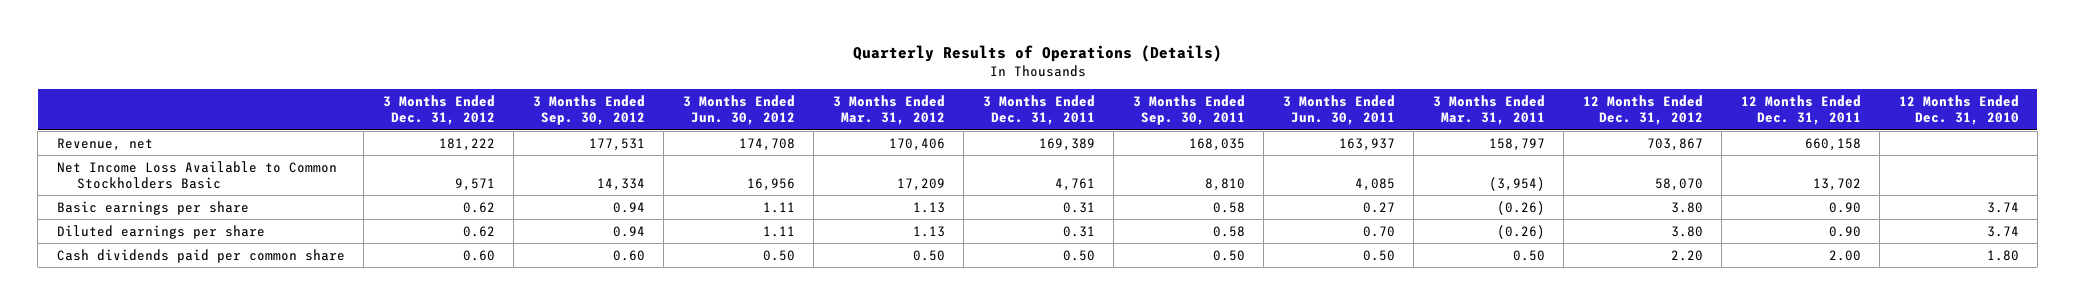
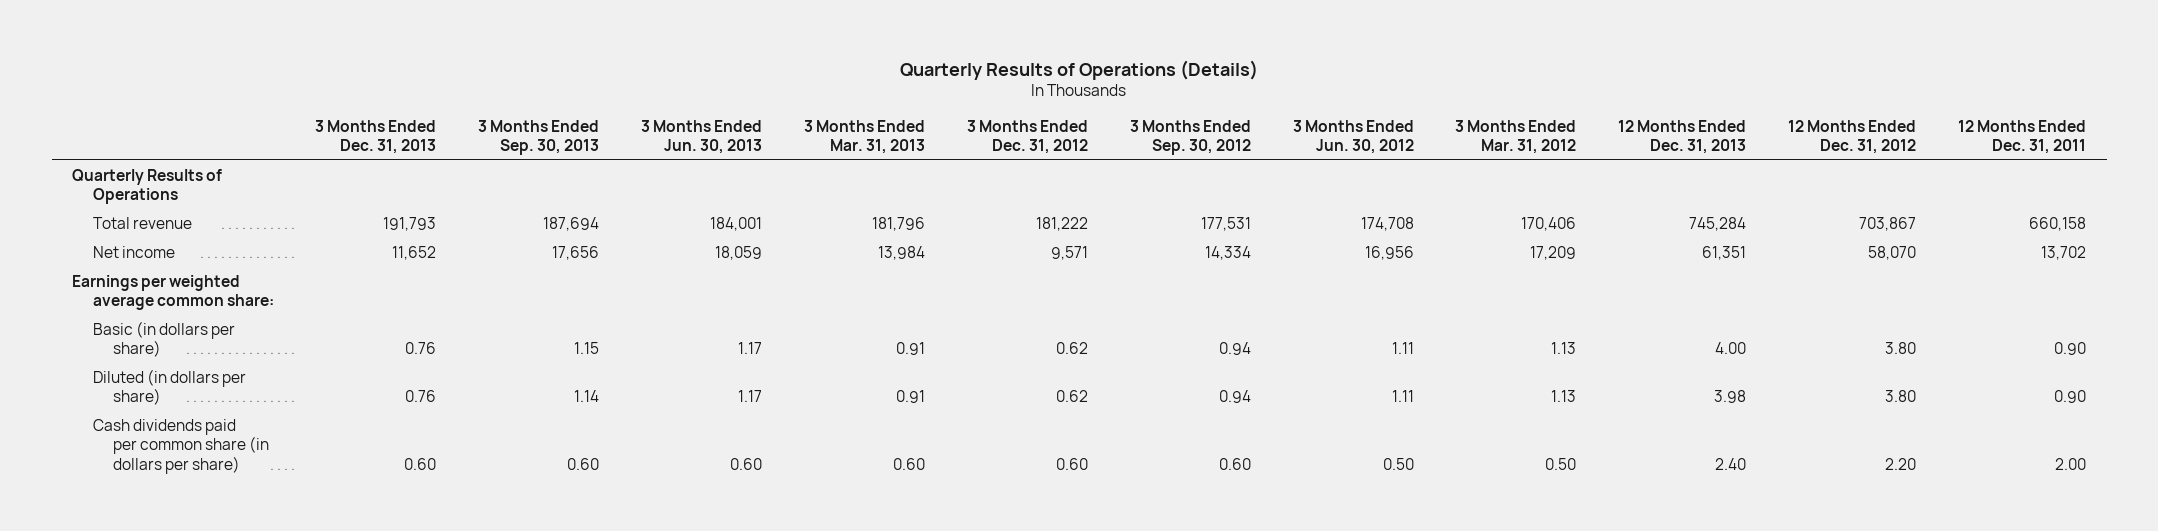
[982,95,1095,126] 3 Months Ended Dec. 31, 2011 -> none
[1132,95,1245,126] 3 Months Ended Sep. 30, 2011 -> none
[1282,95,1395,126] 3 Months Ended Jun. 30, 2011 -> none
[1432,95,1545,126] 3 Months Ended Mar. 31, 2011 -> none
[1898,95,2019,126] 12 Months Ended Dec. 31, 2010 -> none
none -> [315,119,437,155] 3 Months Ended Dec. 31, 2013
none -> [478,119,600,156] 3 Months Ended Sep. 30, 2013
none -> [641,119,763,155] 3 Months Ended Jun. 30, 2013
none -> [803,119,925,155] 3 Months Ended Mar. 31, 2013
none -> [1618,119,1747,155] 12 Months Ended Dec. 31, 2013
none -> [72,168,223,205] Quarterly Results of Operations
[56,137,153,151] Revenue, net -> [92,216,192,229] Total revenue
[56,160,337,189] Net Income Loss Available to Common Stockholders Basic -> [92,245,175,258] Net income
none -> [72,274,274,311] Earnings per weighted average common share:
[56,200,249,215] Basic earnings per share -> [92,320,235,358] Basic (in dollars per share)
[56,224,265,239] Diluted earnings per share -> [92,368,246,406] Diluted (in dollars per share)
[56,248,345,263] Cash dividends paid per common share -> [92,418,269,474] Cash dividends paid per common share (in dollars per share)

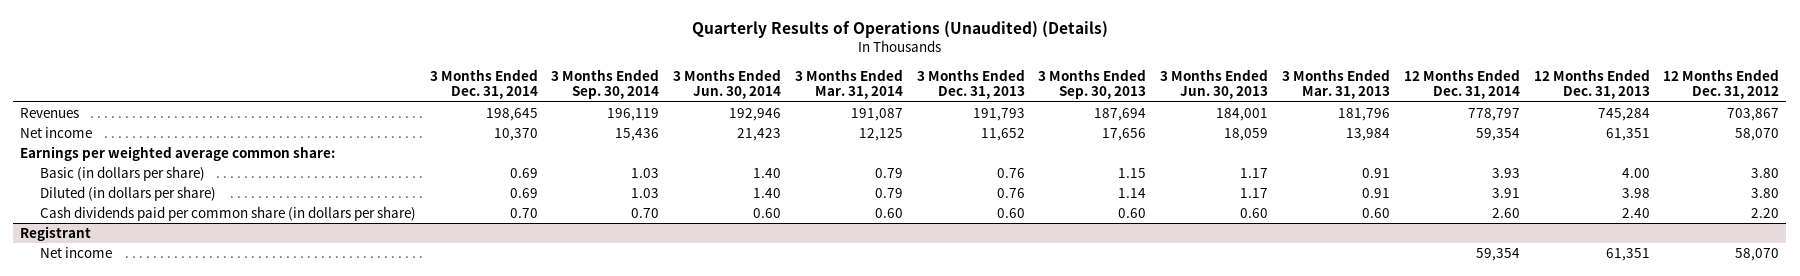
[900,59,1259,80] Quarterly Results of Operations (Details) -> [691,21,1108,39] Quarterly Results of Operations (Unaudited) (Details)
[966,119,1088,155] 3 Months Ended Dec. 31, 2012 -> none
[1129,119,1251,156] 3 Months Ended Sep. 30, 2012 -> none
[1292,119,1414,155] 3 Months Ended Jun. 30, 2012 -> none
[1455,119,1577,155] 3 Months Ended Mar. 31, 2012 -> none
[1957,119,2086,155] 12 Months Ended Dec. 31, 2011 -> none
none -> [429,68,538,100] 3 Months Ended Dec. 31, 2014
none -> [551,68,660,100] 3 Months Ended Sep. 30, 2014
none -> [673,68,782,100] 3 Months Ended Jun. 30, 2014
none -> [794,68,903,100] 3 Months Ended Mar. 31, 2014
none -> [1403,68,1520,100] 12 Months Ended Dec. 31, 2014
[72,168,223,205] Quarterly Results of Operations -> none
[92,216,192,229] Total revenue -> [20,108,80,119] Revenues
none -> [20,226,92,242] Registrant
none -> [39,247,112,259] Net income

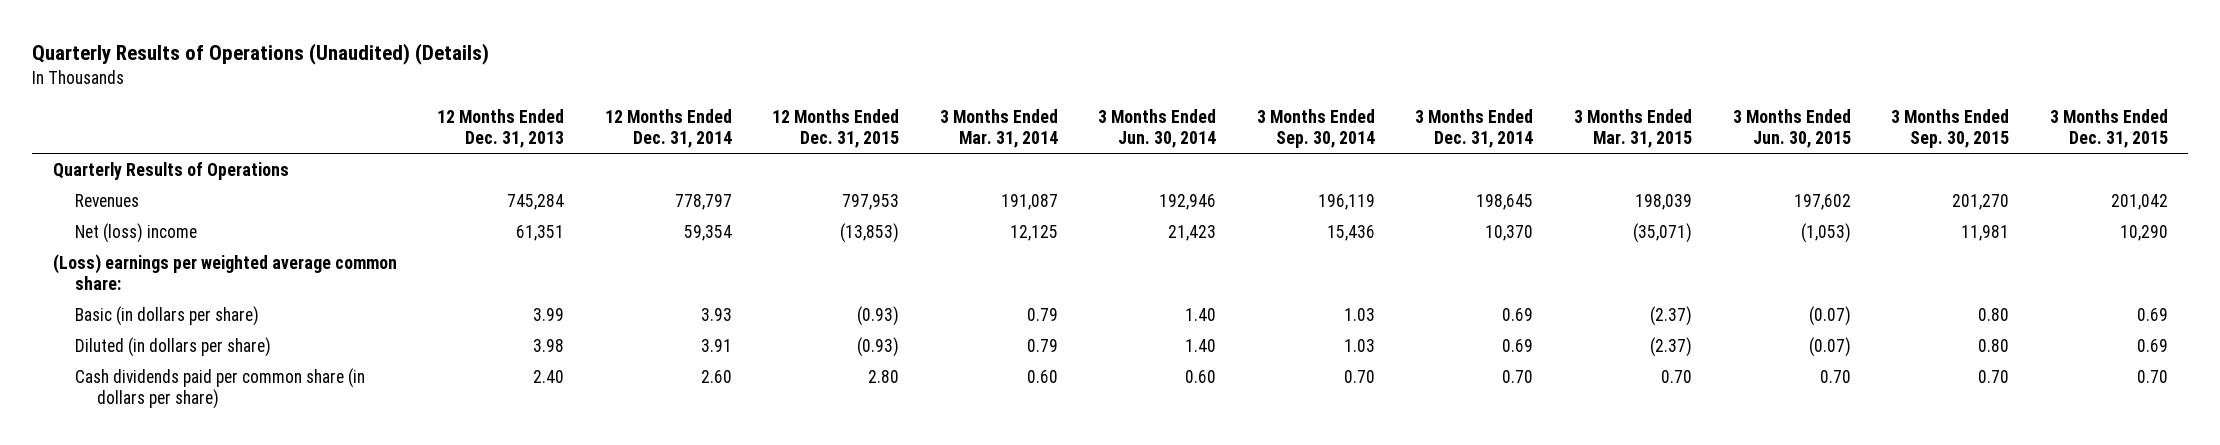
[916,68,1025,100] 3 Months Ended Dec. 31, 2013 -> none
[1038,68,1147,100] 3 Months Ended Sep. 30, 2013 -> none
[1160,68,1269,100] 3 Months Ended Jun. 30, 2013 -> none
[1281,68,1390,100] 3 Months Ended Mar. 31, 2013 -> none
[1663,68,1780,100] 12 Months Ended Dec. 31, 2012 -> none
none -> [772,109,900,149] 12 Months Ended Dec. 31, 2015
none -> [1573,109,1692,149] 3 Months Ended Mar. 31, 2015
none -> [1732,109,1851,149] 3 Months Ended Jun. 30, 2015
none -> [1891,109,2010,149] 3 Months Ended Sep. 30, 2015
none -> [2049,109,2168,149] 3 Months Ended Dec. 31, 2015
none -> [52,161,289,180] Quarterly Results of Operations
[20,127,93,139] Net income -> [74,222,197,243] Net (loss) income
[20,146,336,162] Earnings per weighted average common share: -> [52,253,397,290] (Loss) earnings per weighted average common share:
[1621,168,1650,179] 4.00 -> [533,307,565,321] 3.99
[20,226,92,242] Registrant -> none
[39,247,112,259] Net income -> none

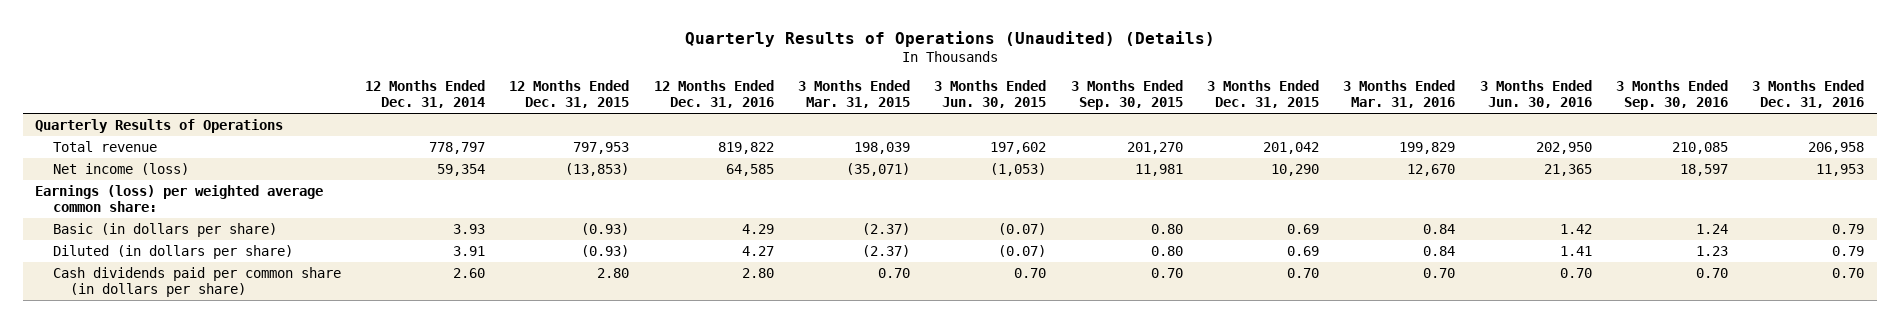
[437,109,565,149] 12 Months Ended Dec. 31, 2013 -> none
[939,109,1058,149] 3 Months Ended Mar. 31, 2014 -> none
[1098,109,1217,149] 3 Months Ended Jun. 30, 2014 -> none
[1256,109,1375,149] 3 Months Ended Sep. 30, 2014 -> none
[1415,109,1534,149] 3 Months Ended Dec. 31, 2014 -> none
none -> [653,80,774,109] 12 Months Ended Dec. 31, 2016
none -> [1343,80,1456,109] 3 Months Ended Mar. 31, 2016
none -> [1479,80,1592,109] 3 Months Ended Jun. 30, 2016
none -> [1616,80,1729,111] 3 Months Ended Sep. 30, 2016
none -> [1752,80,1865,109] 3 Months Ended Dec. 31, 2016
[74,193,139,207] Revenues -> [52,140,157,152] Total revenue
[74,222,197,243] Net (loss) income -> [52,162,189,175] Net income (loss)
[52,253,397,290] (Loss) earnings per weighted average common share: -> [35,184,324,212] Earnings (loss) per weighted average common share:

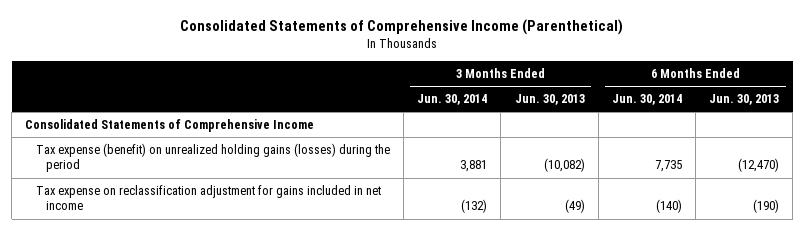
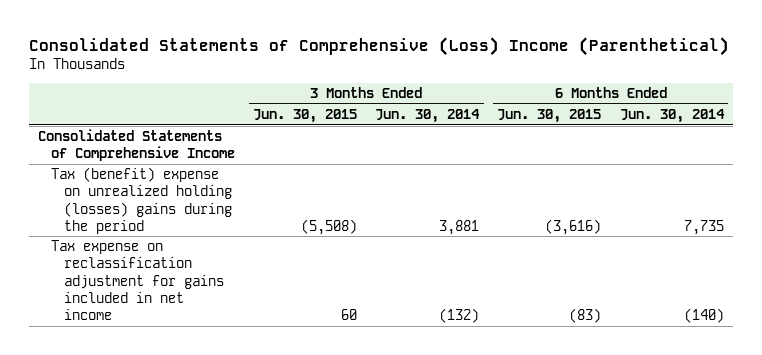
[180,19,624,36] Consolidated Statements of Comprehensive Income (Parenthetical) -> [29,36,730,56] Consolidated Statements of Comprehensive (Loss) Income (Parenthetical)
[514,94,585,106] Jun. 30, 2013 -> none
[709,94,780,106] Jun. 30, 2013 -> none
none -> [253,109,358,124] Jun. 30, 2015
none -> [497,109,602,124] Jun. 30, 2015
[35,143,390,173] Tax expense (benefit) on unrealized holding gains (losses) during the period -> [50,167,232,234] Tax (benefit) expense on unrealized holding (losses) gains during the period

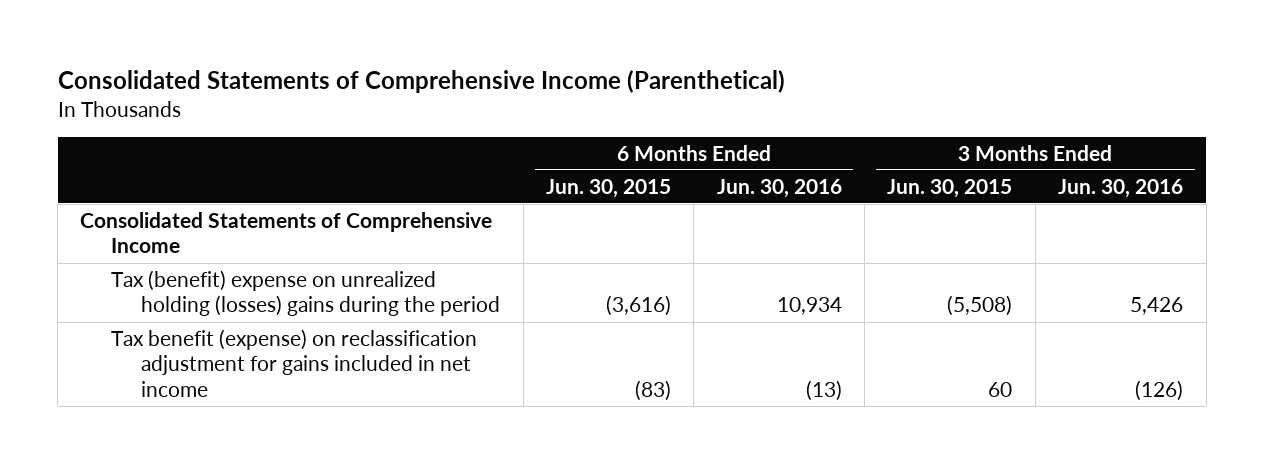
[29,36,730,56] Consolidated Statements of Comprehensive (Loss) Income (Parenthetical) -> [57,70,785,94] Consolidated Statements of Comprehensive Income (Parenthetical)
[375,109,481,124] Jun. 30, 2014 -> none
[619,109,725,124] Jun. 30, 2014 -> none
none -> [716,178,842,198] Jun. 30, 2016
none -> [1058,178,1184,198] Jun. 30, 2016
[50,240,224,320] Tax expense on reclassification adjustment for gains included in net income -> [110,328,477,397] Tax benefit (expense) on reclassification adjustment for gains included in net income

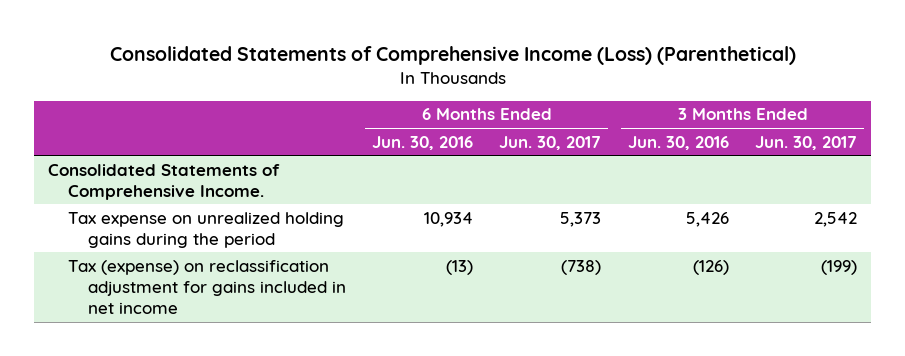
[57,70,785,94] Consolidated Statements of Comprehensive Income (Parenthetical) -> [109,45,796,65] Consolidated Statements of Comprehensive Income (Loss) (Parenthetical)
[545,178,671,198] Jun. 30, 2015 -> none
[887,178,1013,198] Jun. 30, 2015 -> none
none -> [499,135,602,150] Jun. 30, 2017
none -> [755,135,858,150] Jun. 30, 2017
[80,211,493,254] Consolidated Statements of Comprehensive Income -> [47,163,280,200] Consolidated Statements of Comprehensive Income.
[110,269,501,317] Tax (benefit) expense on unrealized holding (losses) gains during the period -> [67,211,344,248] Tax expense on unrealized holding gains during the period
[110,328,477,397] Tax benefit (expense) on reclassification adjustment for gains included in net income -> [67,259,346,315] Tax (expense) on reclassification adjustment for gains included in net income

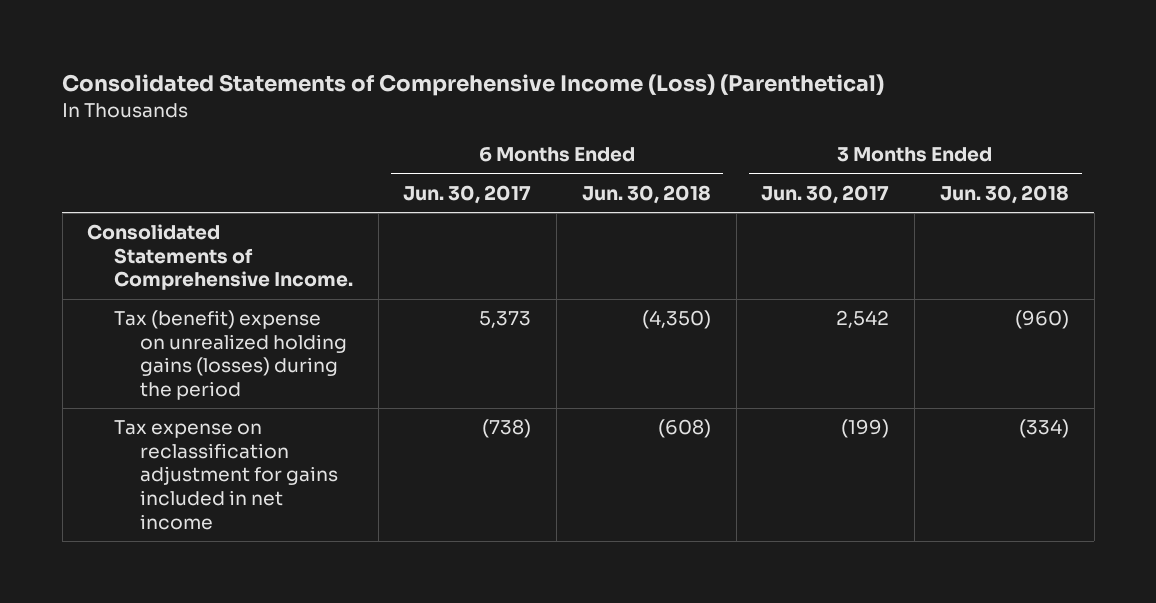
[371,135,473,150] Jun. 30, 2016 -> none
[627,135,729,150] Jun. 30, 2016 -> none
none -> [581,184,711,204] Jun. 30, 2018
none -> [939,184,1069,204] Jun. 30, 2018
[67,211,344,248] Tax expense on unrealized holding gains during the period -> [113,310,348,401] Tax (benefit) expense on unrealized holding gains (losses) during the period
[67,259,346,315] Tax (expense) on reclassification adjustment for gains included in net income -> [113,420,339,530] Tax expense on reclassification adjustment for gains included in net income

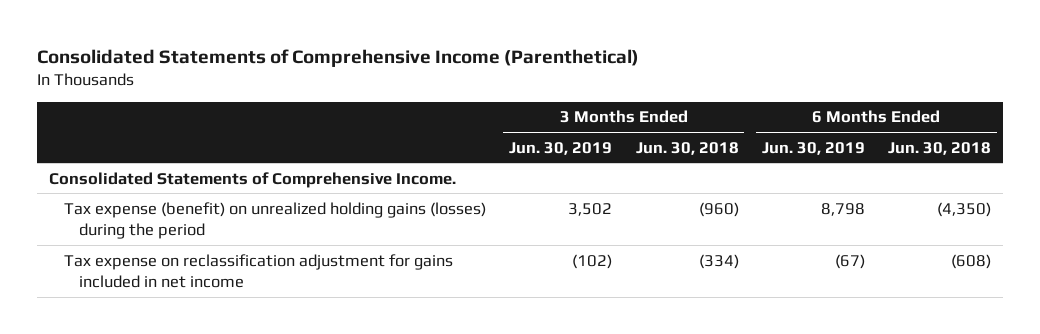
[62,74,885,97] Consolidated Statements of Comprehensive Income (Loss) (Parenthetical) -> [37,48,640,67] Consolidated Statements of Comprehensive Income (Parenthetical)
[403,184,532,204] Jun. 30, 2017 -> none
[761,184,890,204] Jun. 30, 2017 -> none
none -> [509,141,613,155] Jun. 30, 2019
none -> [761,141,865,155] Jun. 30, 2019
[113,310,348,401] Tax (benefit) expense on unrealized holding gains (losses) during the period -> [64,201,487,239] Tax expense (benefit) on unrealized holding gains (losses) during the period

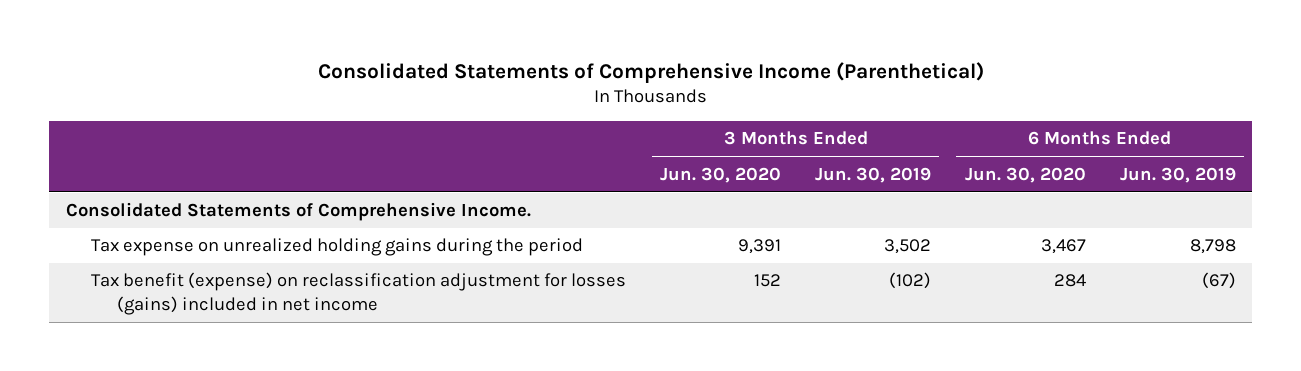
[635,141,739,155] Jun. 30, 2018 -> none
[887,141,991,155] Jun. 30, 2018 -> none
none -> [660,166,782,183] Jun. 30, 2020
none -> [964,166,1086,183] Jun. 30, 2020
[64,201,487,239] Tax expense (benefit) on unrealized holding gains (losses) during the period -> [91,238,584,257] Tax expense on unrealized holding gains during the period
[64,253,454,288] Tax expense on reclassification adjustment for gains included in net income -> [91,272,627,316] Tax benefit (expense) on reclassification adjustment for losses (gains) included in net income

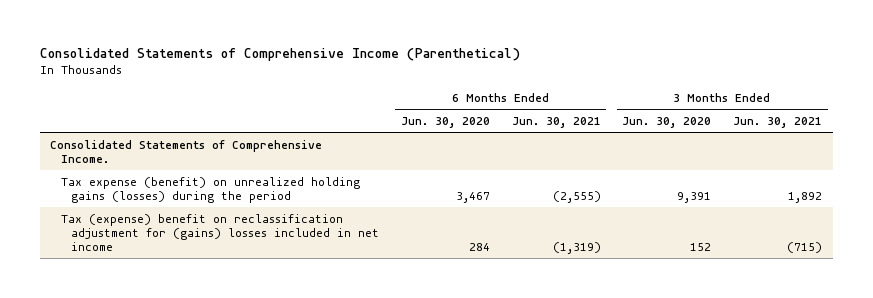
[814,166,931,183] Jun. 30, 2019 -> none
[1119,166,1236,183] Jun. 30, 2019 -> none
none -> [511,116,601,128] Jun. 30, 2021
none -> [733,116,823,128] Jun. 30, 2021
[91,238,584,257] Tax expense on unrealized holding gains during the period -> [60,176,360,203] Tax expense (benefit) on unrealized holding gains (losses) during the period
[91,272,627,316] Tax benefit (expense) on reclassification adjustment for losses (gains) included in net income -> [60,213,379,251] Tax (expense) benefit on reclassification adjustment for (gains) losses included in net income

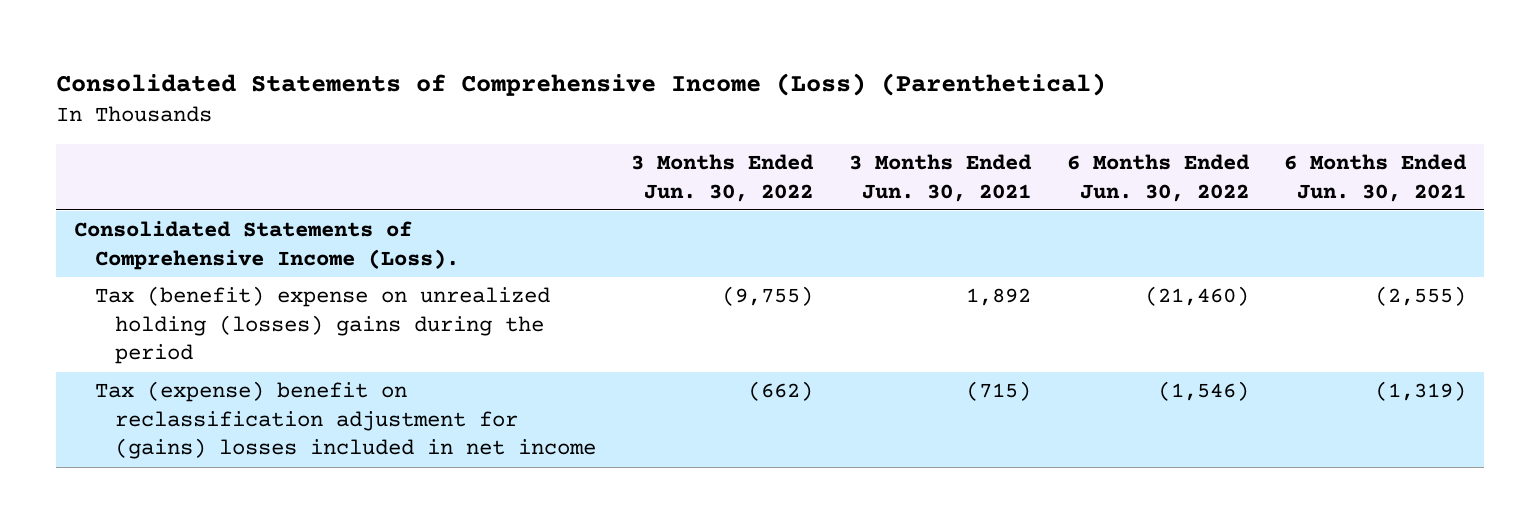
[39,48,520,62] Consolidated Statements of Comprehensive Income (Parenthetical) -> [56,73,1107,97] Consolidated Statements of Comprehensive Income (Loss) (Parenthetical)
[400,116,490,128] Jun. 30, 2020 -> none
[622,116,712,128] Jun. 30, 2020 -> none
none -> [631,153,815,202] 3 Months Ended Jun. 30, 2022
none -> [1066,153,1250,202] 6 Months Ended Jun. 30, 2022
[50,139,323,163] Consolidated Statements of Comprehensive Income. -> [74,221,459,270] Consolidated Statements of Comprehensive Income (Loss).
[60,176,360,203] Tax expense (benefit) on unrealized holding gains (losses) during the period -> [94,286,550,365] Tax (benefit) expense on unrealized holding (losses) gains during the period

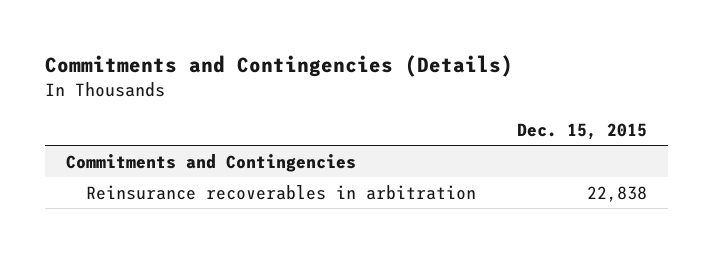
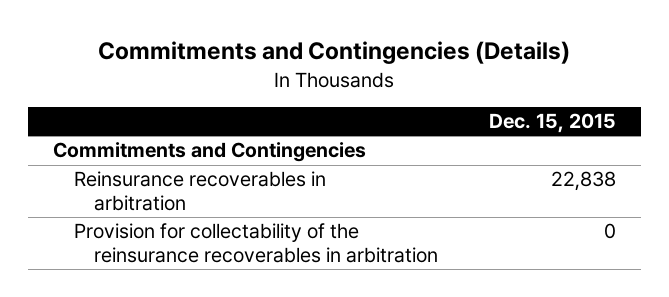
none -> [73,223,438,263] Provision for collectability of the reinsurance recoverables in arbitration

